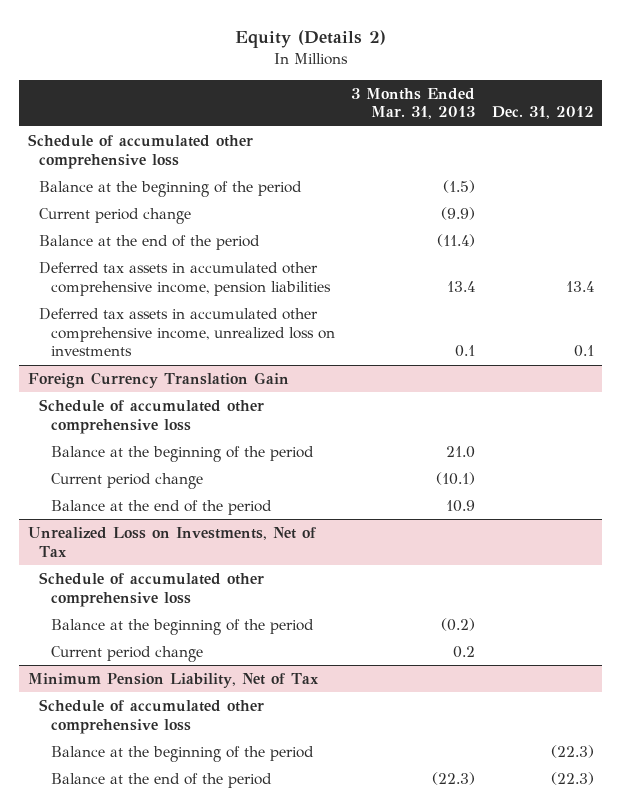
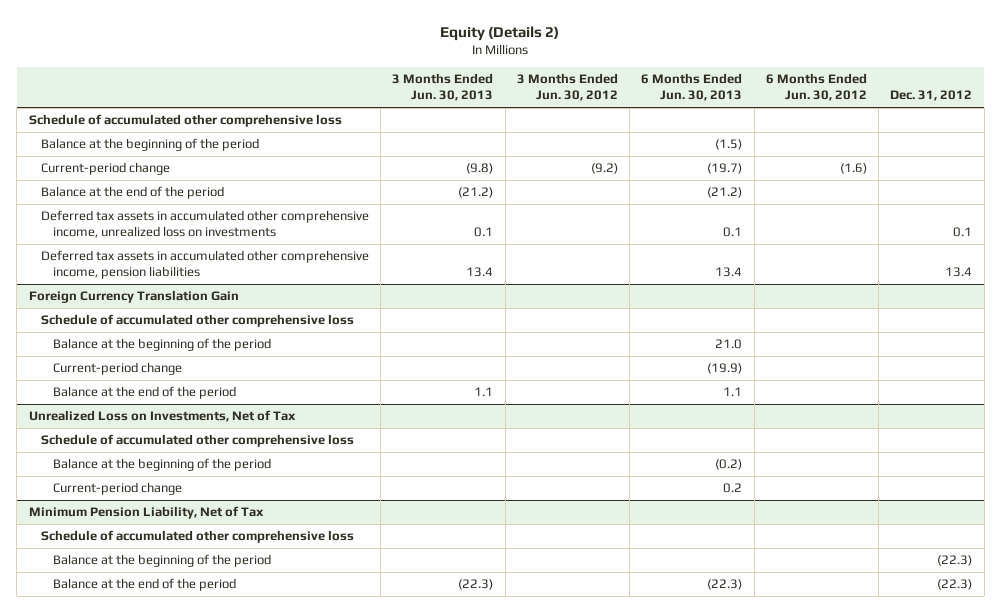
[351,87,476,120] 3 Months Ended Mar. 31, 2013 -> none
none -> [392,73,494,102] 3 Months Ended Jun. 30, 2013
none -> [516,73,618,102] 3 Months Ended Jun. 30, 2012
none -> [641,73,743,102] 6 Months Ended Jun. 30, 2013
none -> [765,73,867,102] 6 Months Ended Jun. 30, 2012
[39,208,192,225] Current period change -> [40,162,170,176] Current-period change
[39,262,331,296] Deferred tax assets in accumulated other comprehensive income, pension liabilities -> [40,250,369,280] Deferred tax assets in accumulated other comprehensive income, pension liabilities
[50,473,203,490] Current period change -> [52,362,182,376] Current-period change
[50,646,203,663] Current period change -> [52,482,182,496] Current-period change

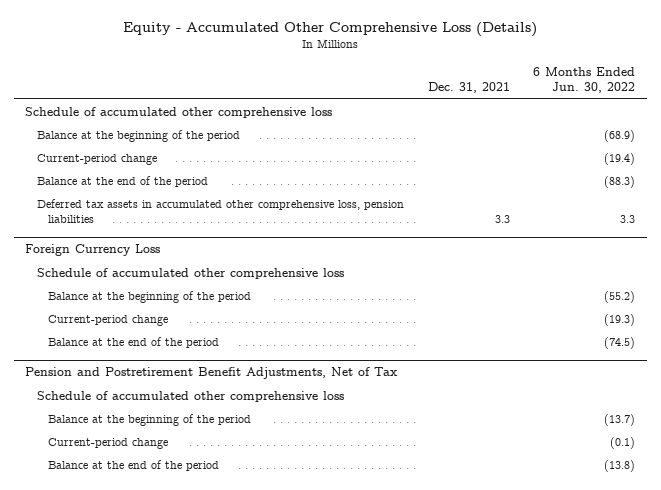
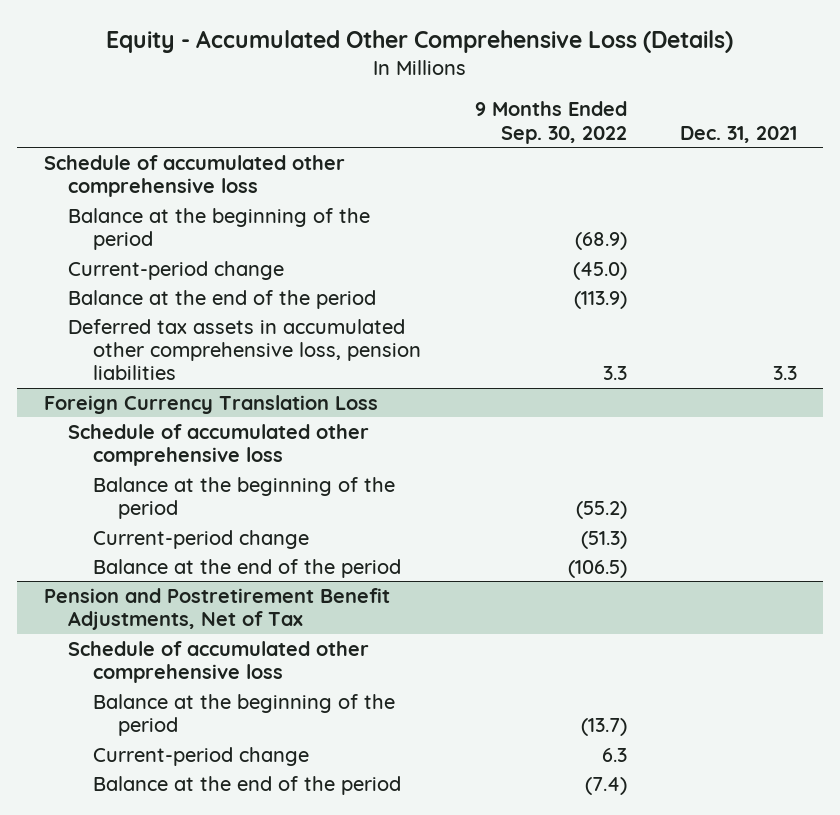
[533,67,636,94] 6 Months Ended Jun. 30, 2022 -> none
none -> [474,101,627,144] 9 Months Ended Sep. 30, 2022
[25,244,161,257] Foreign Currency Loss -> [43,394,378,414] Foreign Currency Translation Loss

